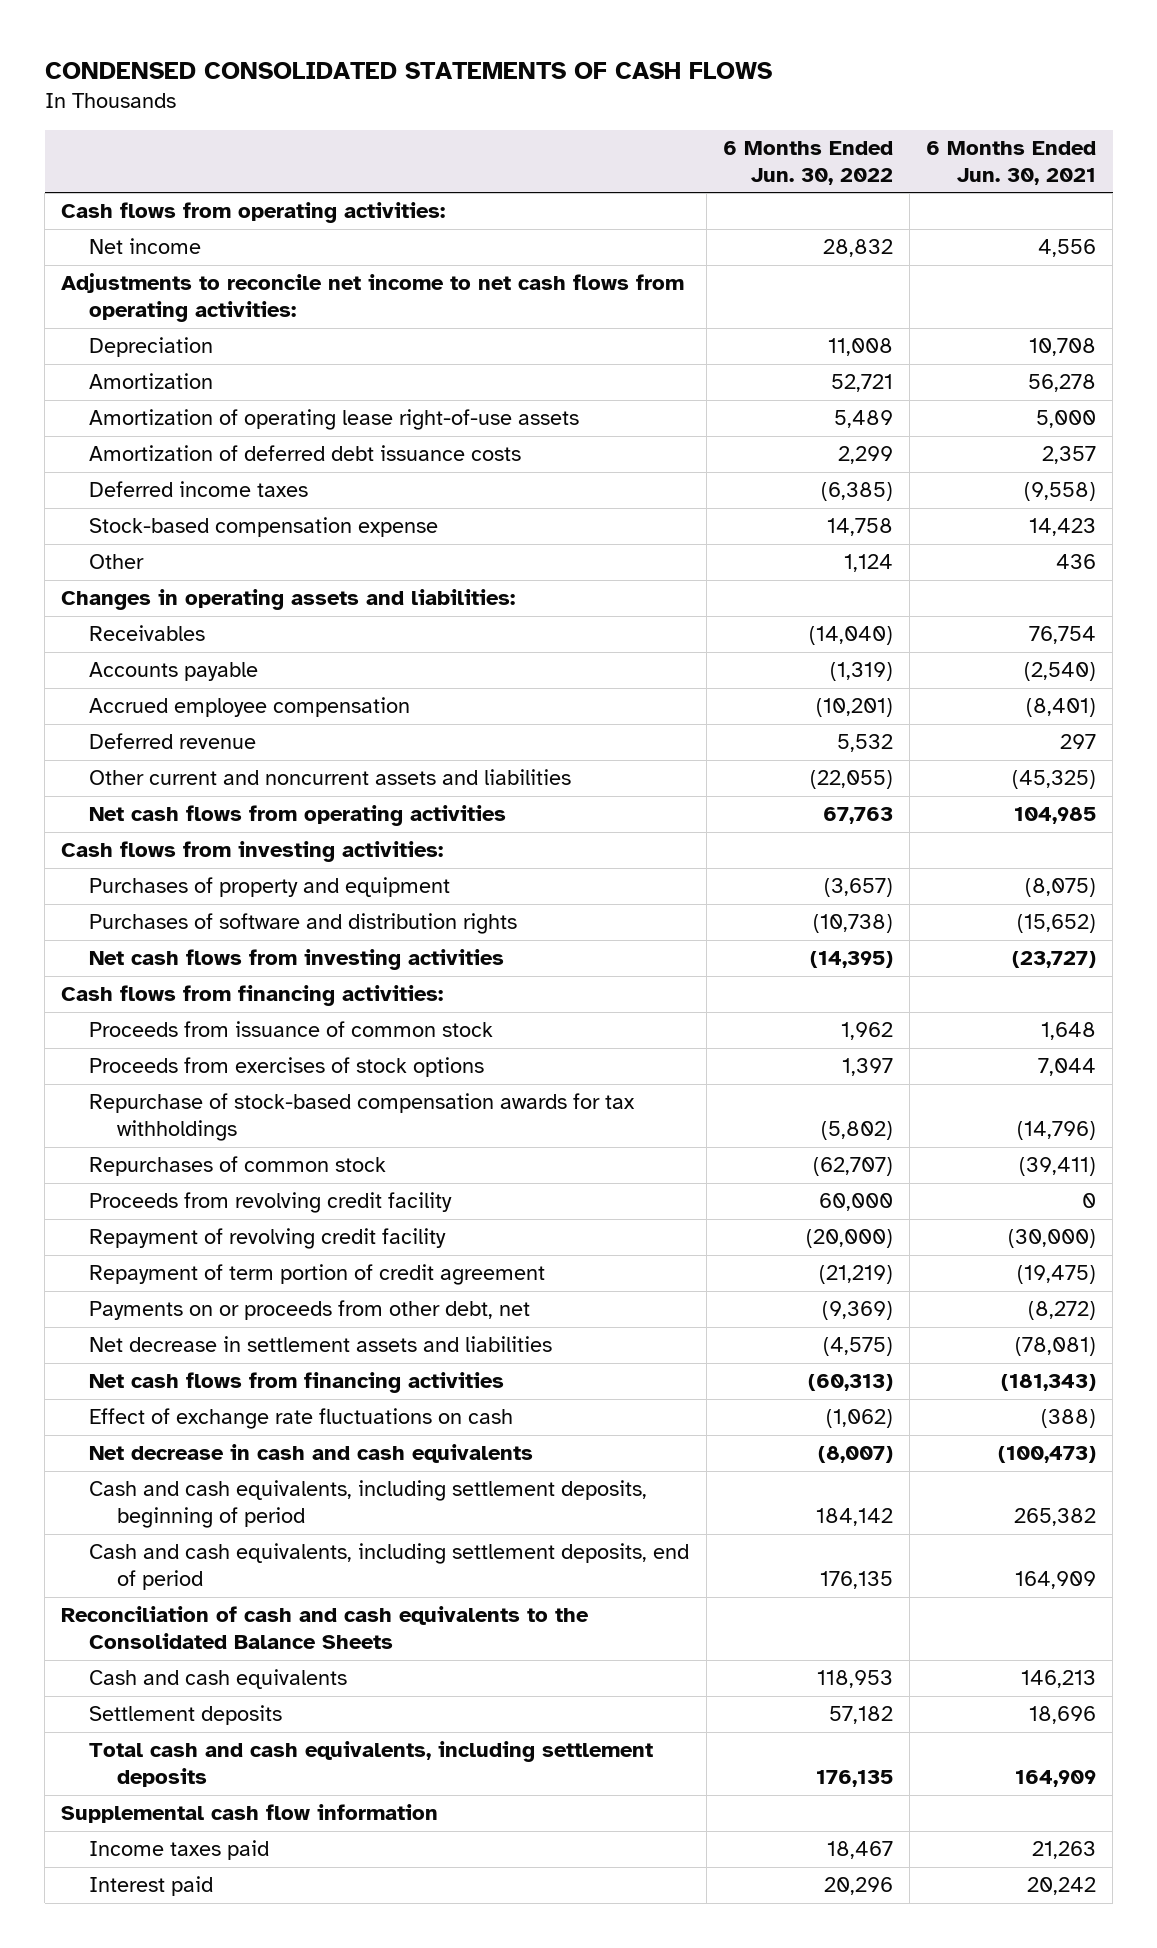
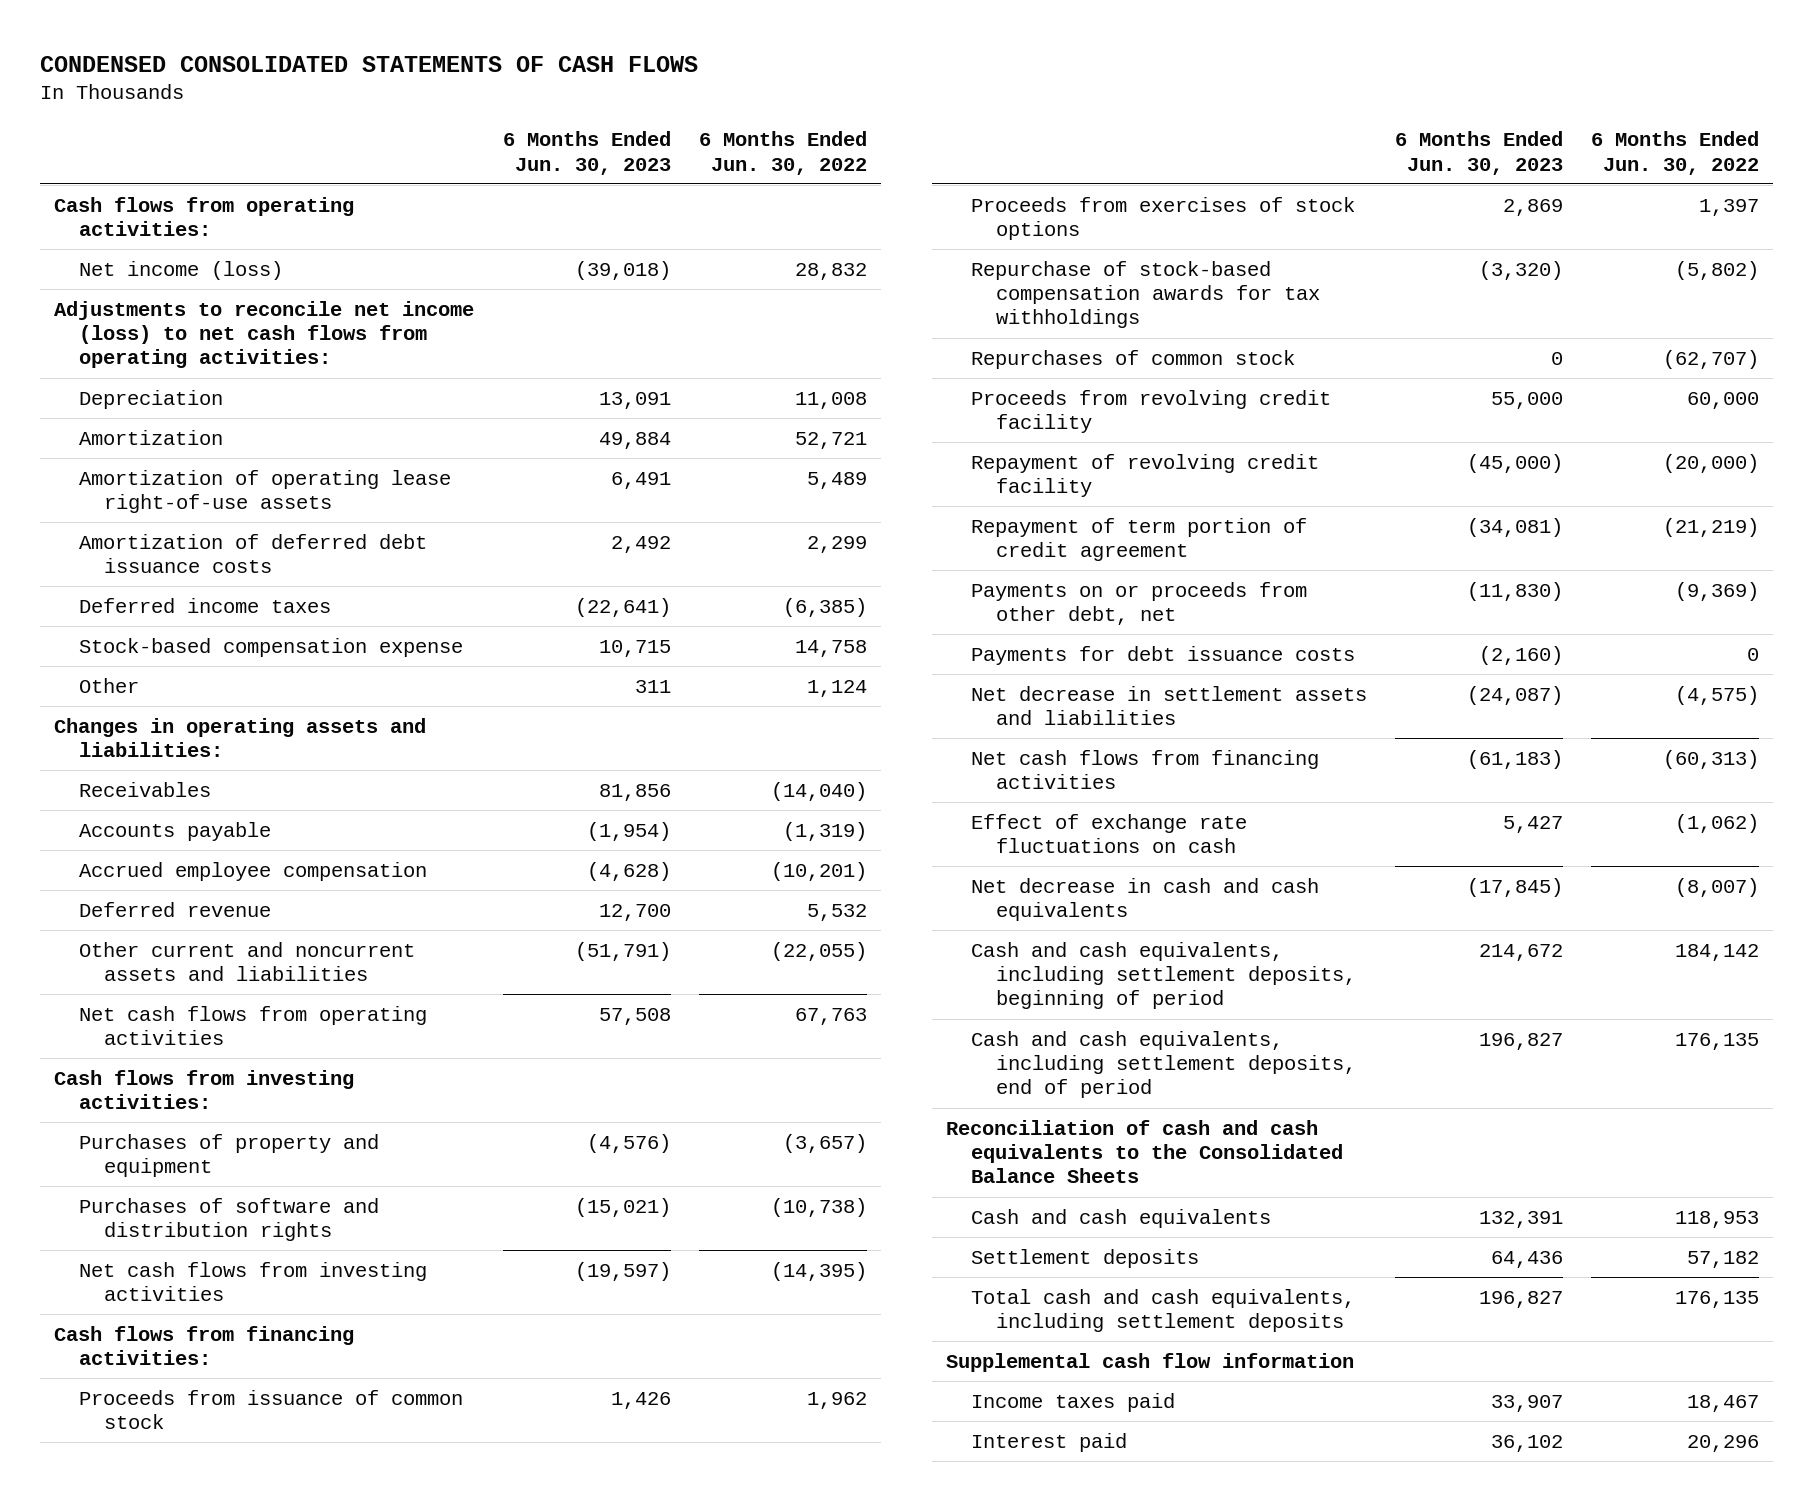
[925,141,1096,186] 6 Months Ended Jun. 30, 2021 -> none
none -> [503,131,672,175] 6 Months Ended Jun. 30, 2023
[89,238,202,255] Net income -> [78,260,283,280] Net income (loss)
[61,273,685,323] Adjustments to reconcile net income to net cash flows from operating activities: -> [54,300,475,369] Adjustments to reconcile net income (loss) to net cash flows from operating activities:
none -> [970,645,1355,665] Payments for debt issuance costs

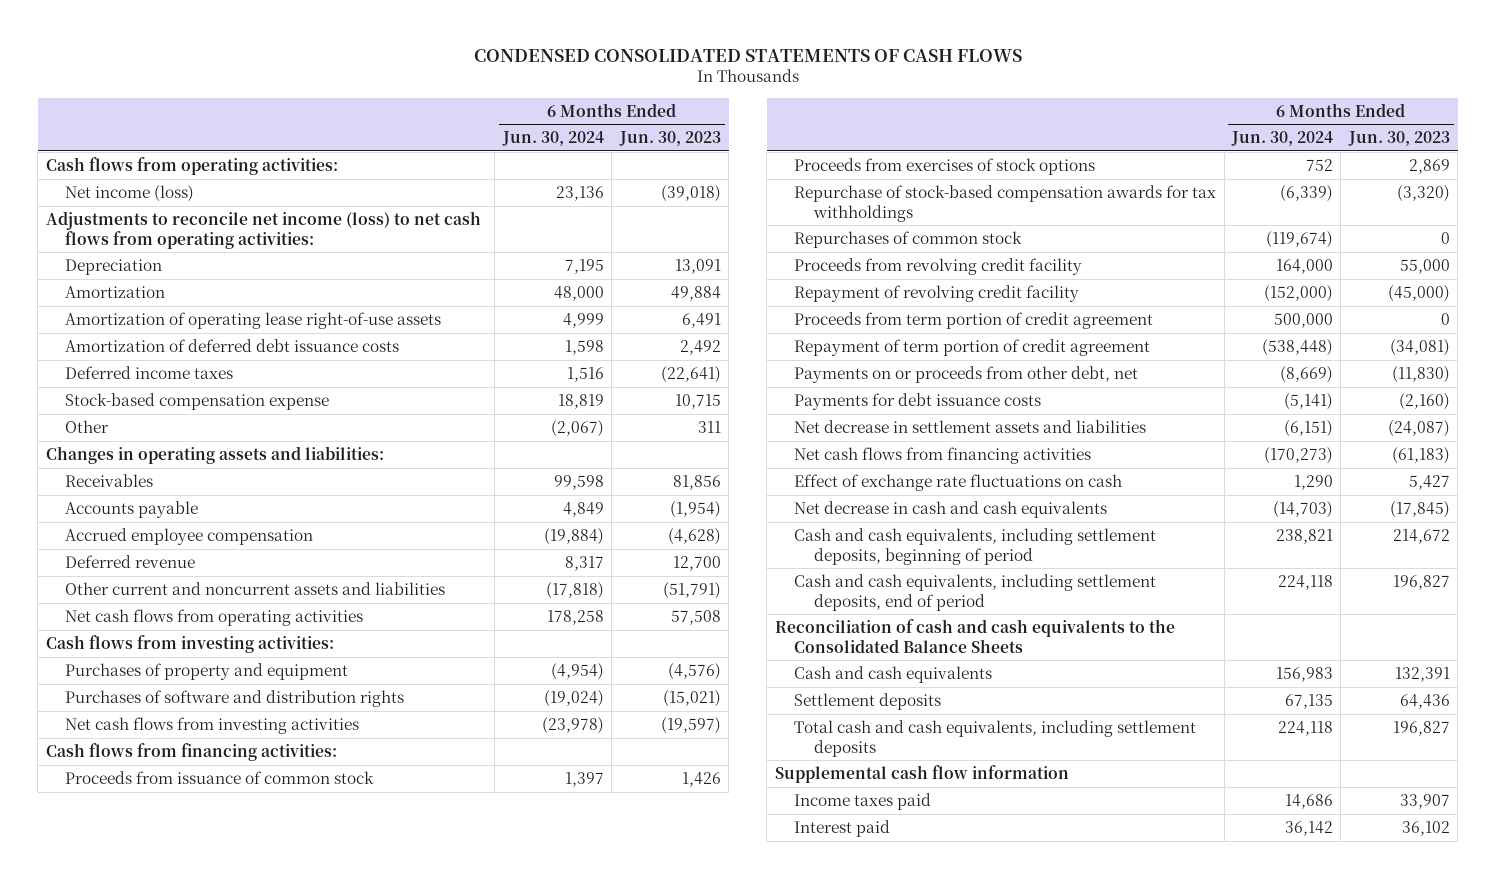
[699,131,868,175] 6 Months Ended Jun. 30, 2022 -> none
none -> [501,131,604,147] Jun. 30, 2024
none -> [794,311,1154,329] Proceeds from term portion of credit agreement

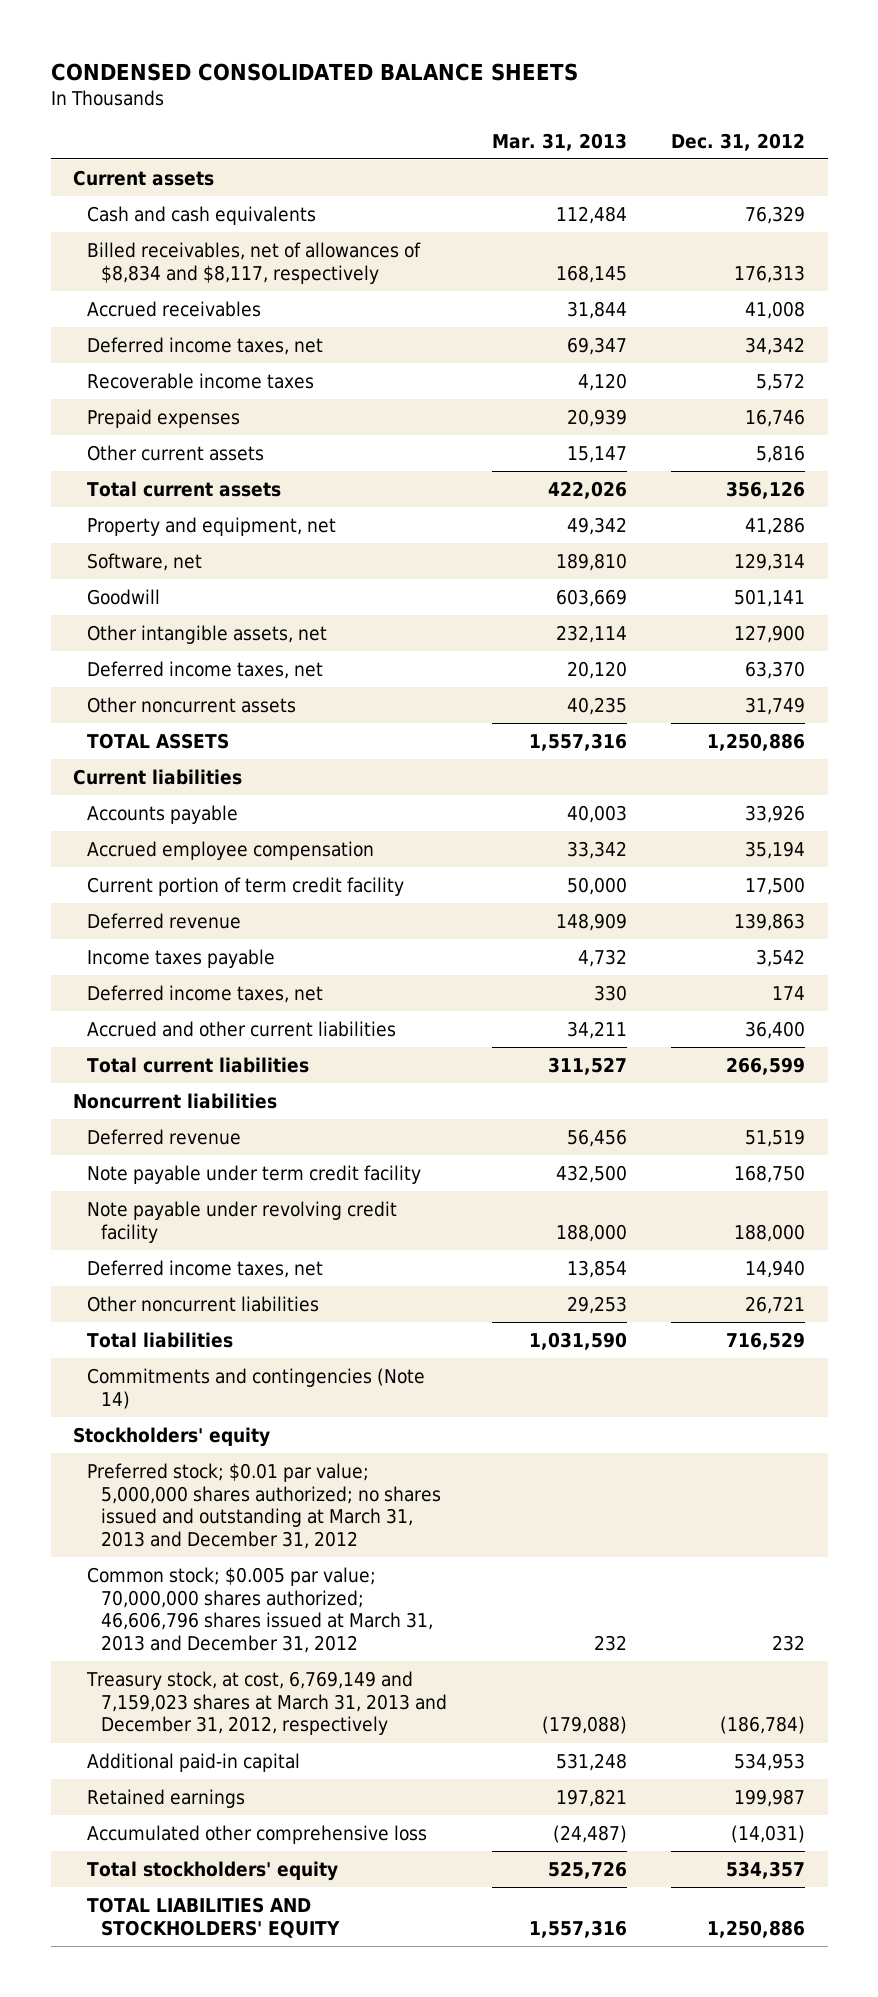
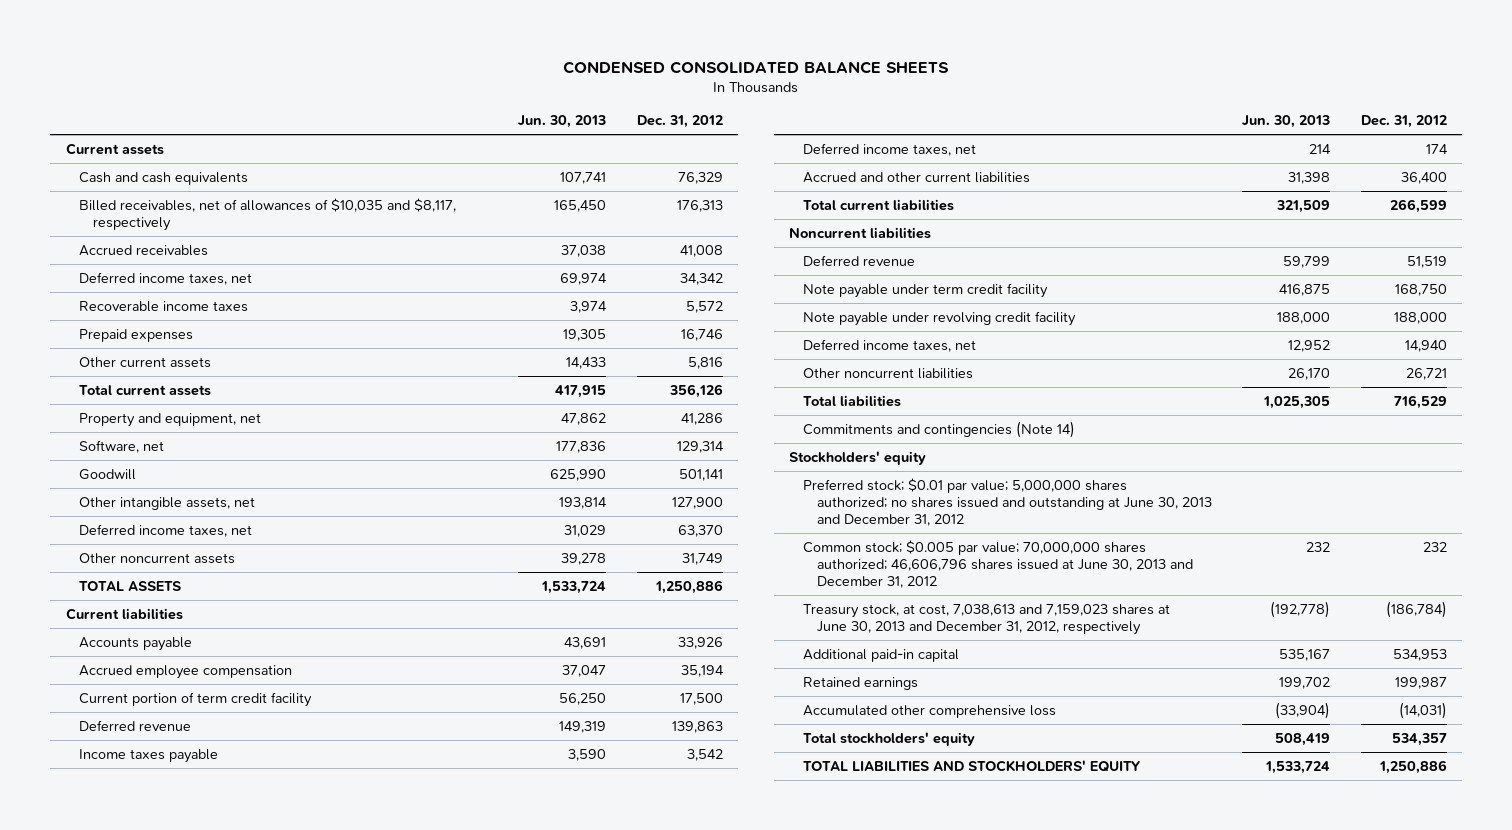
[491,132,627,151] Mar. 31, 2013 -> none
none -> [518,115,607,129] Jun. 30, 2013
[87,241,422,284] Billed receivables, net of allowances of $8,834 and $8,117, respectively -> [79,197,457,231] Billed receivables, net of allowances of $10,035 and $8,117, respectively
[87,1462,442,1550] Preferred stock; $0.01 par value; 5,000,000 shares authorized; no shares issued and outstanding at March 31, 2013 and December 31, 2012 -> [803,477,1212,526] Preferred stock; $0.01 par value; 5,000,000 shares authorized; no shares issued and outstanding at June 30, 2013 and December 31, 2012
[87,1566,434,1654] Common stock; $0.005 par value; 70,000,000 shares authorized; 46,606,796 shares issued at March 31, 2013 and December 31, 2012 -> [803,539,1193,588] Common stock; $0.005 par value; 70,000,000 shares authorized; 46,606,796 shares issued at June 30, 2013 and December 31, 2012
[86,1670,448,1736] Treasury stock, at cost, 6,769,149 and 7,159,023 shares at March 31, 2013 and December 31, 2012, respectively -> [803,603,1171,635] Treasury stock, at cost, 7,038,613 and 7,159,023 shares at June 30, 2013 and December 31, 2012, respectively

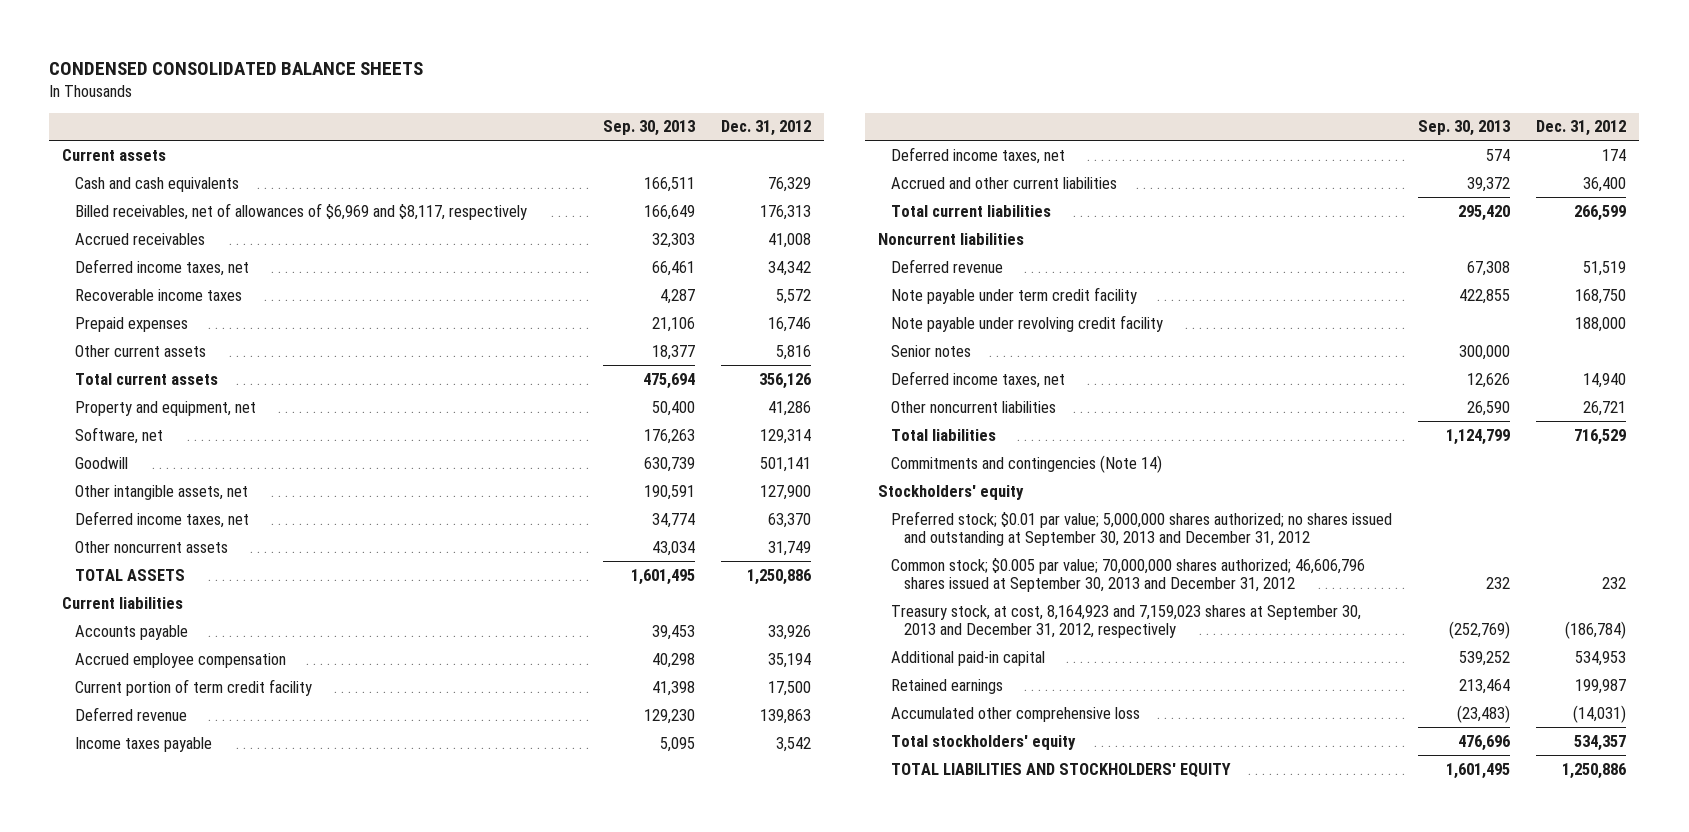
[518,115,607,129] Jun. 30, 2013 -> none
none -> [602,120,695,137] Sep. 30, 2013
[79,197,457,231] Billed receivables, net of allowances of $10,035 and $8,117, respectively -> [75,202,528,220] Billed receivables, net of allowances of $6,969 and $8,117, respectively
none -> [890,344,971,357] Senior notes
[803,477,1212,526] Preferred stock; $0.01 par value; 5,000,000 shares authorized; no shares issued and outstanding at June 30, 2013 and December 31, 2012 -> [890,510,1392,547] Preferred stock; $0.01 par value; 5,000,000 shares authorized; no shares issued and outstanding at September 30, 2013 and December 31, 2012
[803,539,1193,588] Common stock; $0.005 par value; 70,000,000 shares authorized; 46,606,796 shares issued at June 30, 2013 and December 31, 2012 -> [890,557,1365,593] Common stock; $0.005 par value; 70,000,000 shares authorized; 46,606,796 shares issued at September 30, 2013 and December 31, 2012
[803,603,1171,635] Treasury stock, at cost, 7,038,613 and 7,159,023 shares at June 30, 2013 and December 31, 2012, respectively -> [890,604,1361,639] Treasury stock, at cost, 8,164,923 and 7,159,023 shares at September 30, 2013 and December 31, 2012, respectively

